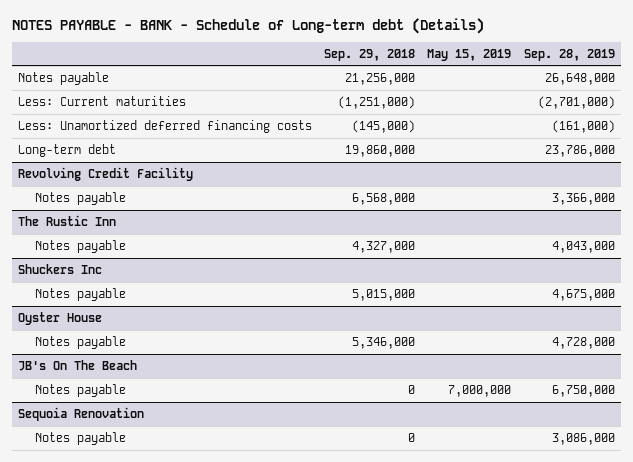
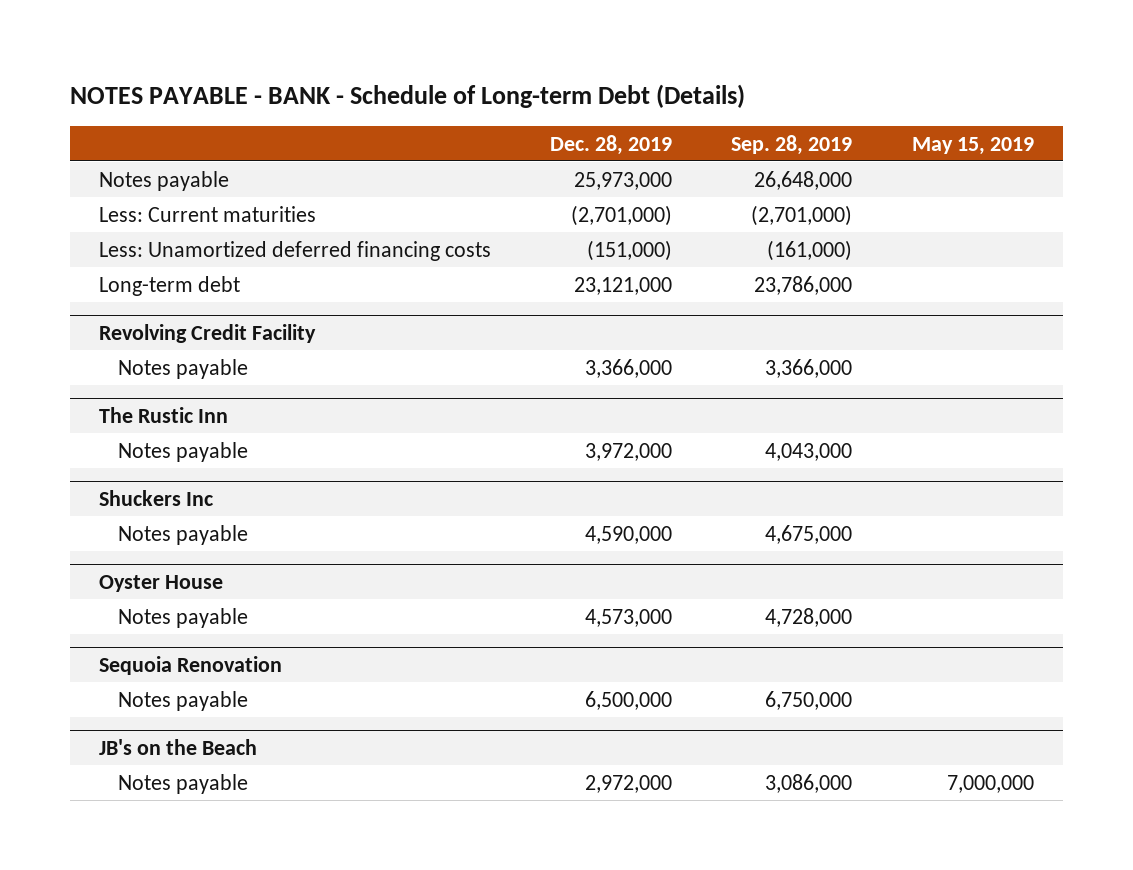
[11,18,484,35] NOTES PAYABLE - BANK - Schedule of Long-term debt (Details) -> [69,83,745,108] NOTES PAYABLE - BANK - Schedule of Long-term Debt (Details)
[324,48,416,61] Sep. 29, 2018 -> none
none -> [550,134,673,155] Dec. 28, 2019
[17,359,137,371] JB's On The Beach -> none
[35,383,127,397] Notes payable -> none
[551,432,615,445] 3,086,000 -> [765,690,853,710] 6,750,000
none -> [99,739,258,756] JB's on the Beach
none -> [118,773,249,794] Notes payable

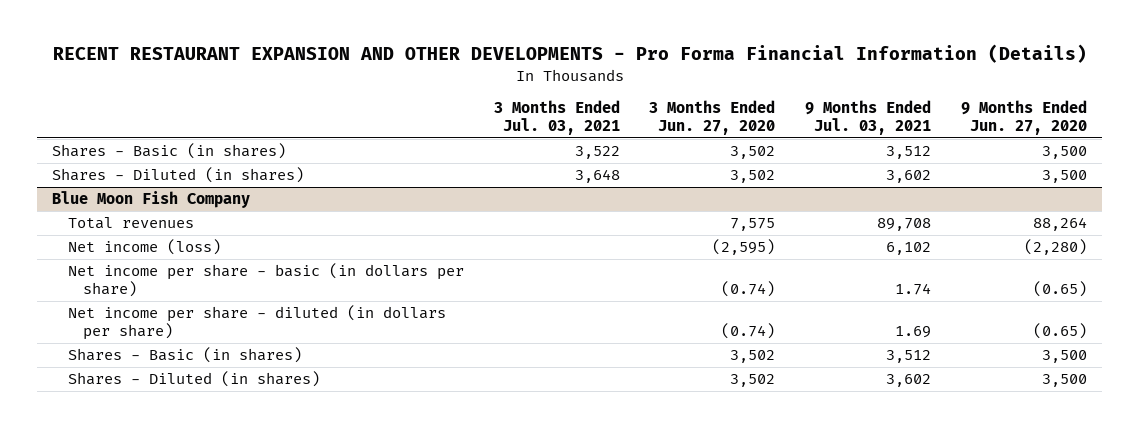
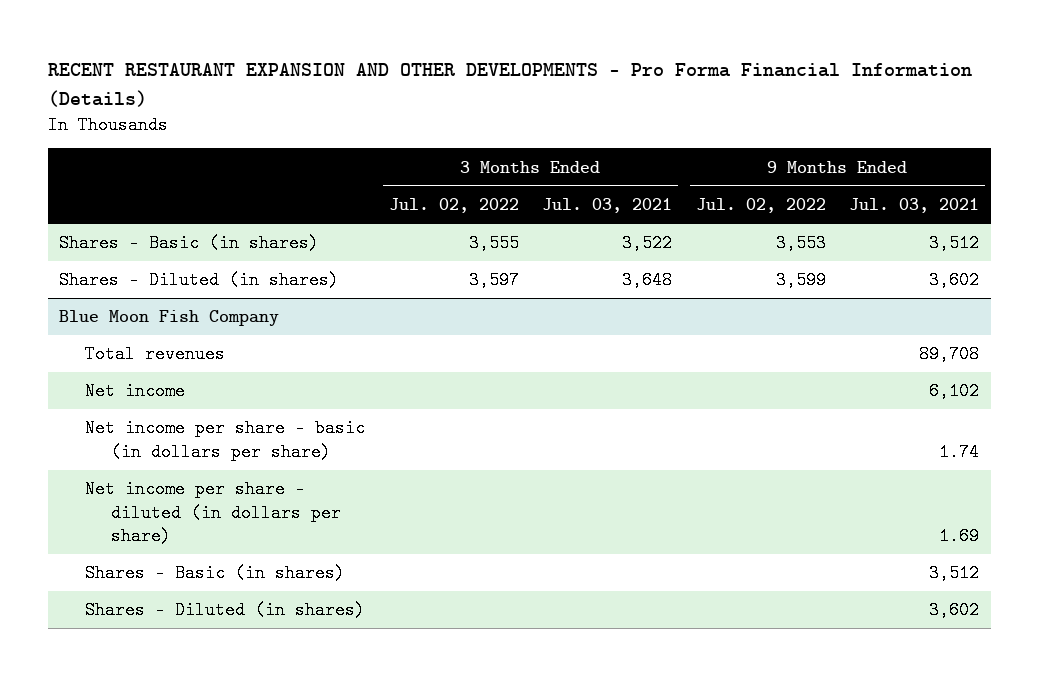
[649,100,776,135] 3 Months Ended Jun. 27, 2020 -> none
[961,100,1088,135] 9 Months Ended Jun. 27, 2020 -> none
none -> [388,198,519,214] Jul. 02, 2022
none -> [695,198,826,214] Jul. 02, 2022
[67,239,221,256] Net income (loss) -> [85,382,186,401] Net income

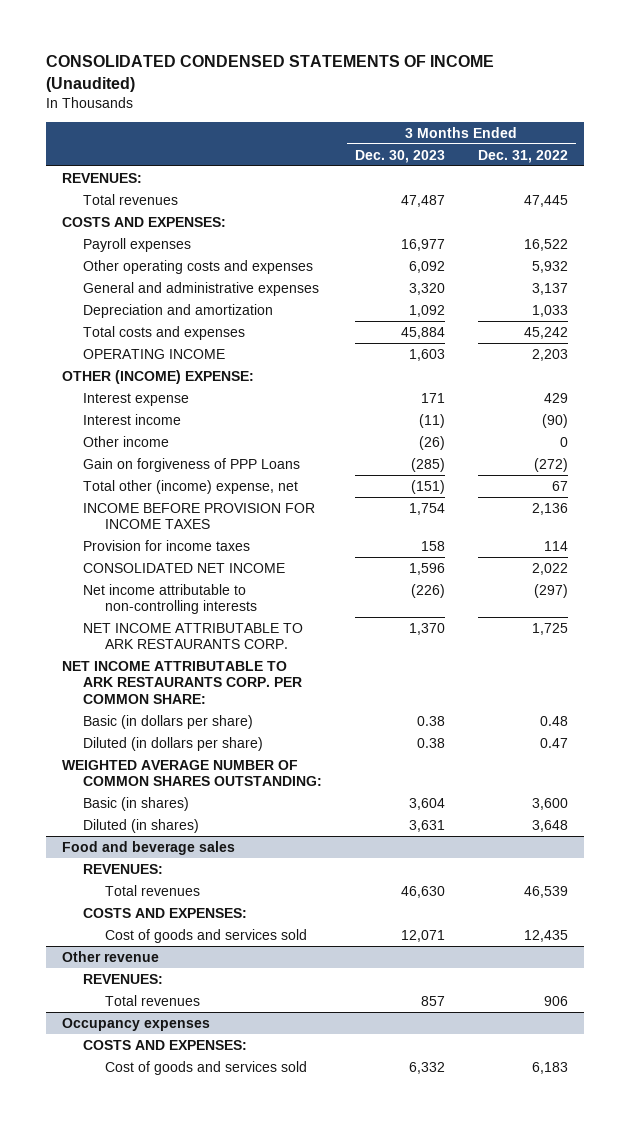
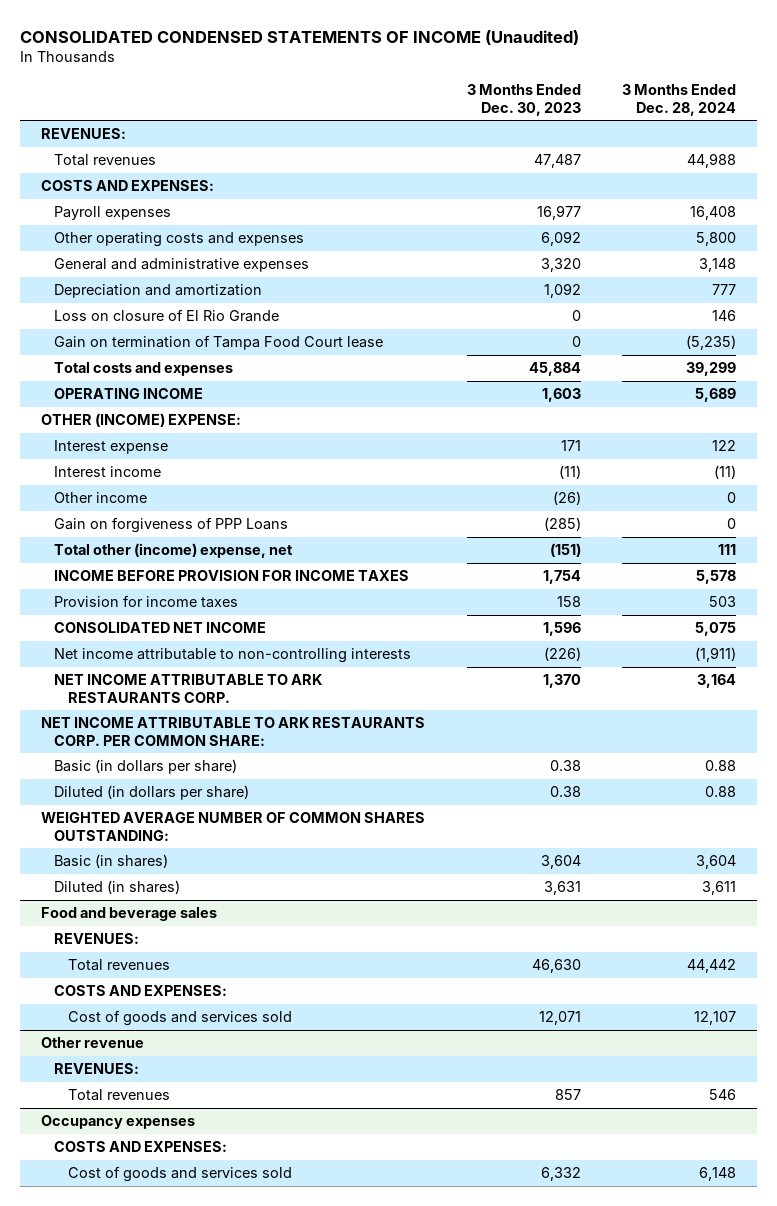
[477,149,568,163] Dec. 31, 2022 -> none
none -> [622,84,737,116] 3 Months Ended Dec. 28, 2024
none -> [54,309,280,323] Loss on closure of El Rio Grande
none -> [54,335,384,351] Gain on termination of Tampa Food Court lease

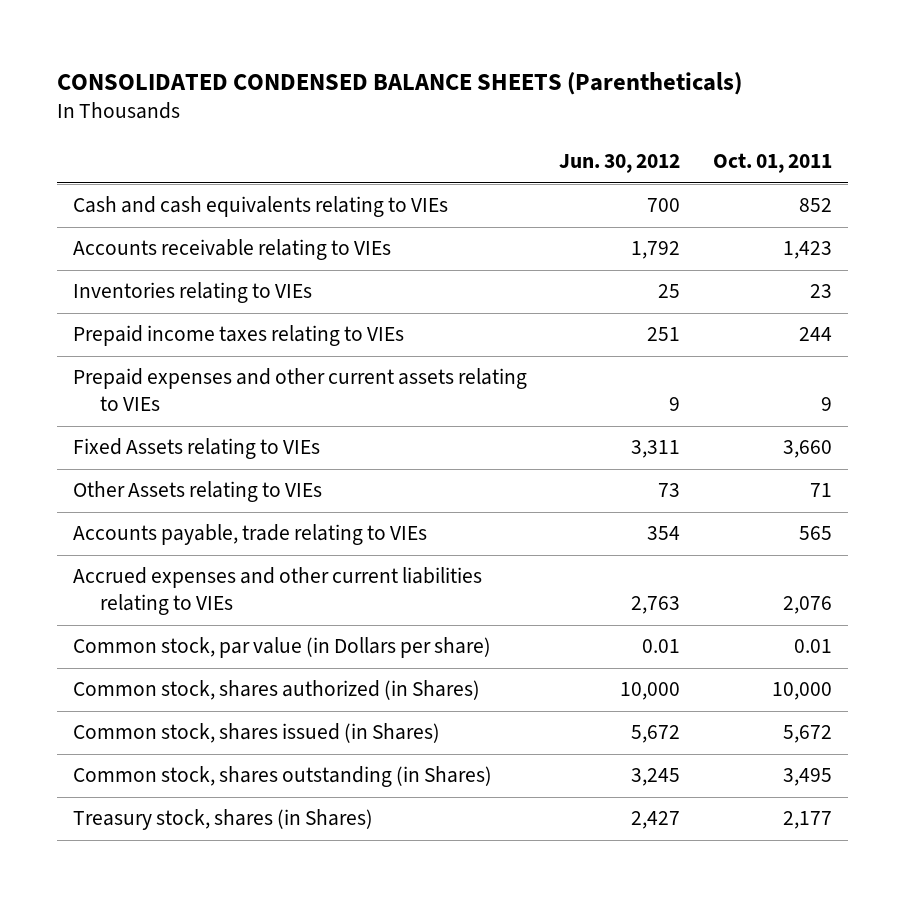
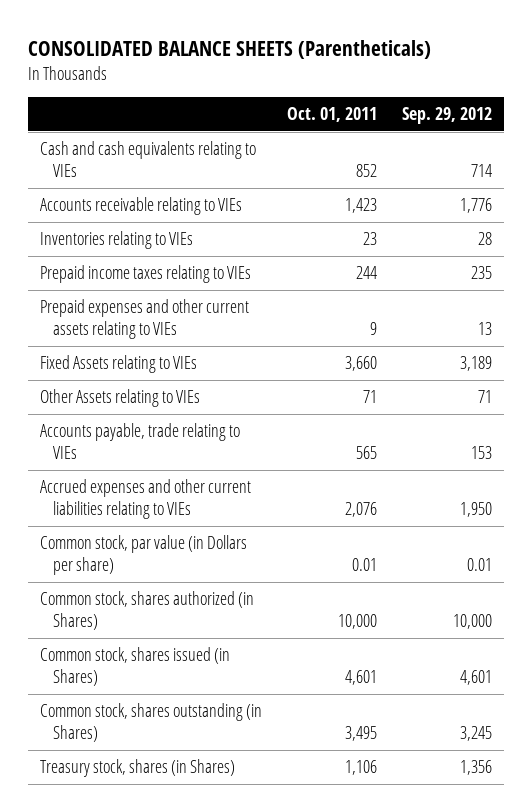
[56,71,742,95] CONSOLIDATED CONDENSED BALANCE SHEETS (Parentheticals) -> [28,39,432,59] CONSOLIDATED BALANCE SHEETS (Parentheticals)
[559,154,681,174] Jun. 30, 2012 -> none
none -> [401,107,492,125] Sep. 29, 2012
[782,725,832,744] 5,672 -> [345,670,378,686] 4,601
[782,811,832,830] 2,177 -> [345,760,378,776] 1,106

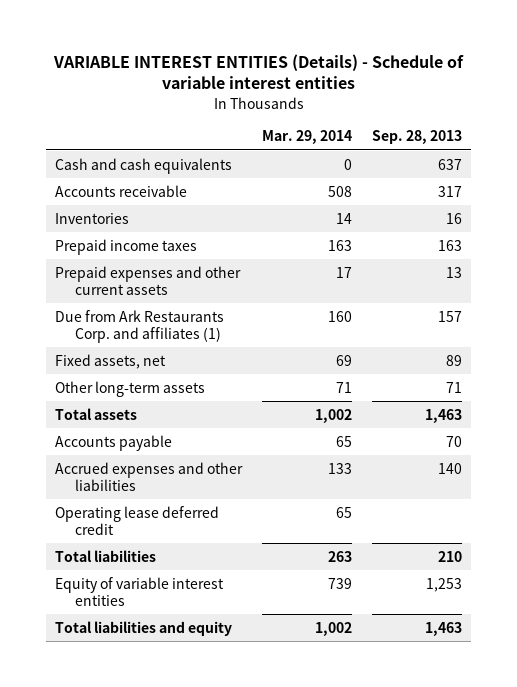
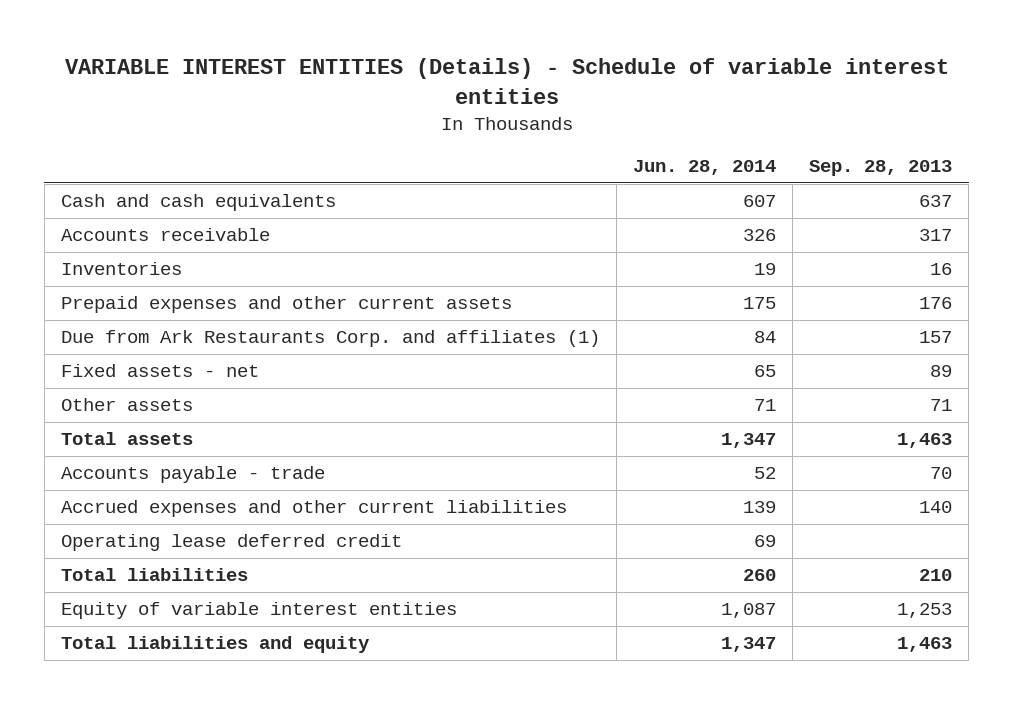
[262,130,353,145] Mar. 29, 2014 -> none
none -> [633,160,777,176] Jun. 28, 2014
[55,238,198,255] Prepaid income taxes -> none
[445,266,462,278] 13 -> [919,297,953,310] 176
[55,353,167,369] Fixed assets, net -> [60,364,259,378] Fixed assets - net
[55,380,206,397] Other long-term assets -> [60,398,193,412] Other assets
[55,434,173,451] Accounts payable -> [60,466,325,484] Accounts payable - trade
[55,461,244,491] Accrued expenses and other liabilities -> [60,500,567,518] Accrued expenses and other current liabilities

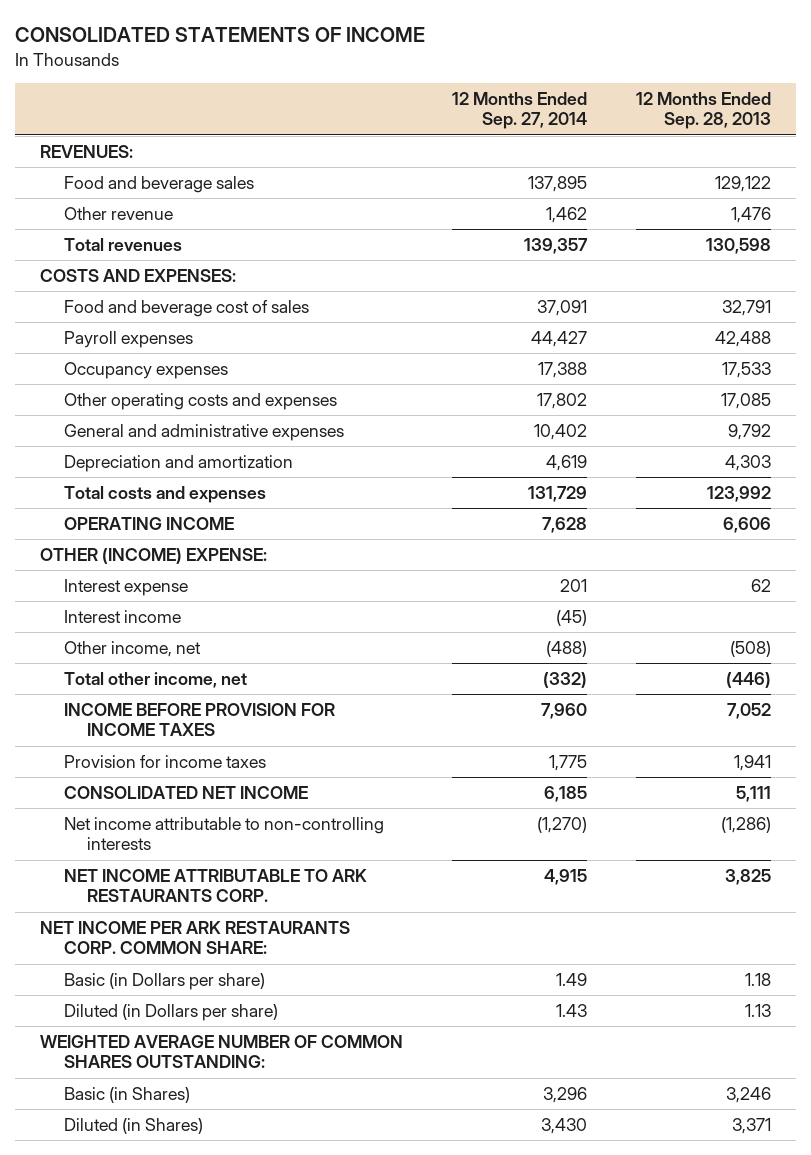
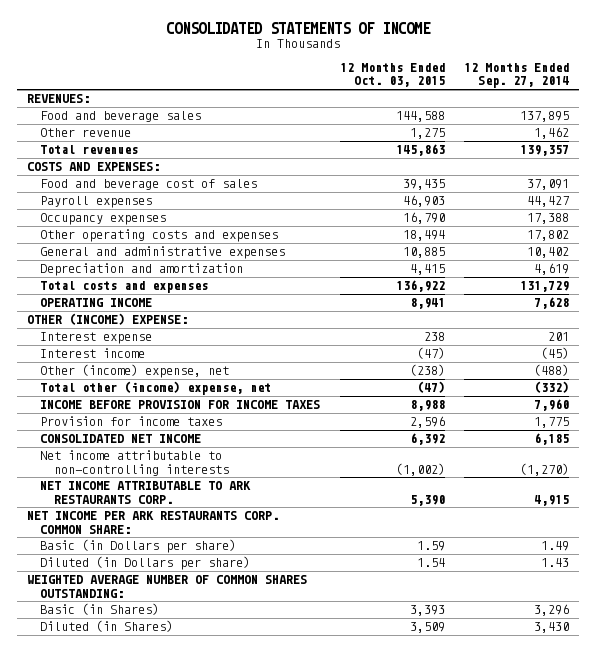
[636,91,772,130] 12 Months Ended Sep. 28, 2013 -> none
none -> [339,63,445,88] 12 Months Ended Oct. 03, 2015
[63,641,201,658] Other income, net -> [40,364,230,379] Other (income) expense, net
[63,672,247,689] Total other income, net -> [40,381,272,396] Total other (income) expense, net

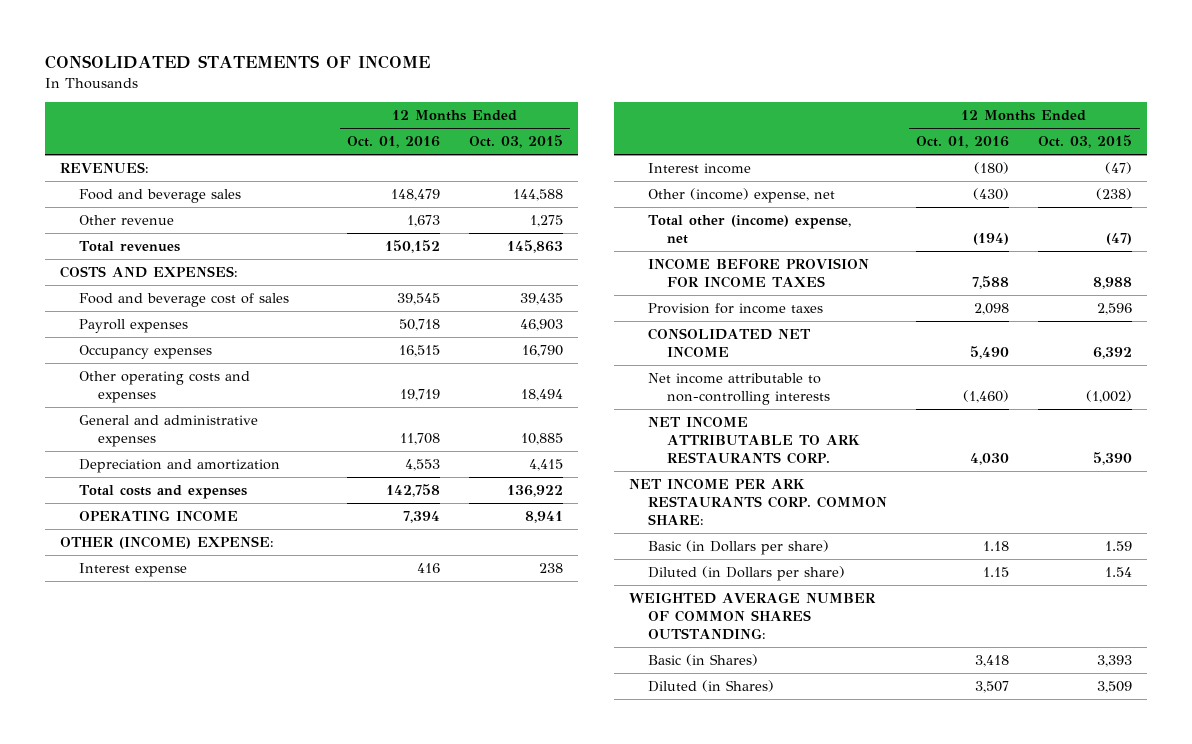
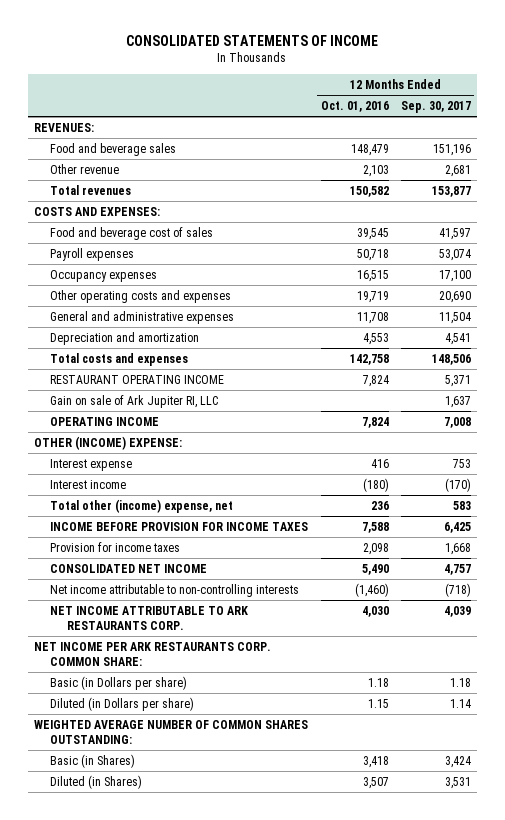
[469,135,564,149] Oct. 03, 2015 -> none
none -> [400,100,471,113] Sep. 30, 2017
[406,215,440,228] 1,673 -> [362,164,389,177] 2,103
[384,240,440,254] 150,152 -> [349,185,389,197] 150,582
none -> [50,374,225,384] RESTAURANT OPERATING INCOME
none -> [50,394,219,408] Gain on sale of Ark Jupiter RI, LLC
[402,511,440,524] 7,394 -> [361,416,389,428] 7,824
[648,188,836,204] Other (income) expense, net -> none
[973,233,1010,246] (194) -> [370,500,389,510] 236

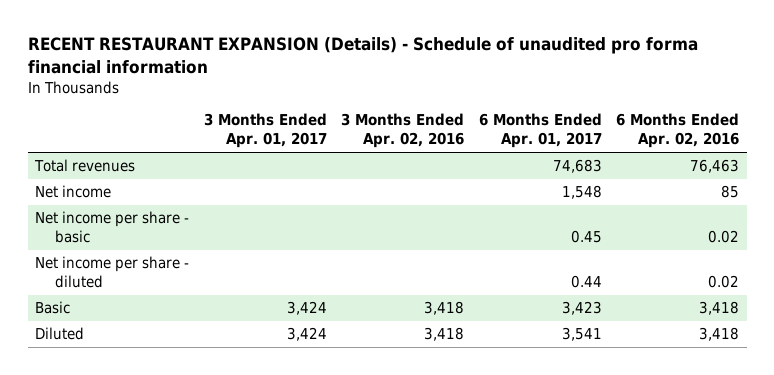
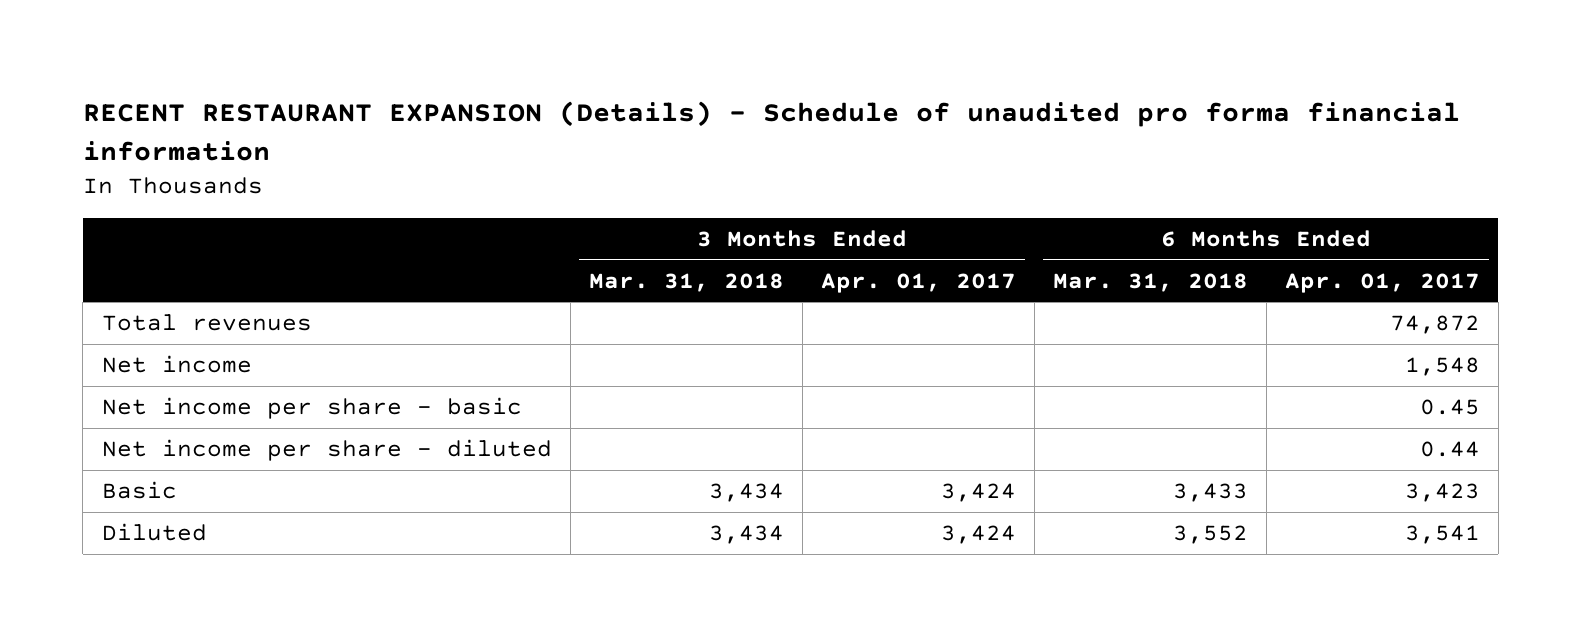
[341,113,465,149] 3 Months Ended Apr. 02, 2016 -> none
[616,113,740,149] 6 Months Ended Apr. 02, 2016 -> none
none -> [588,272,784,292] Mar. 31, 2018
none -> [1052,272,1248,292] Mar. 31, 2018
[552,159,602,174] 74,683 -> [1389,315,1480,335] 74,872

